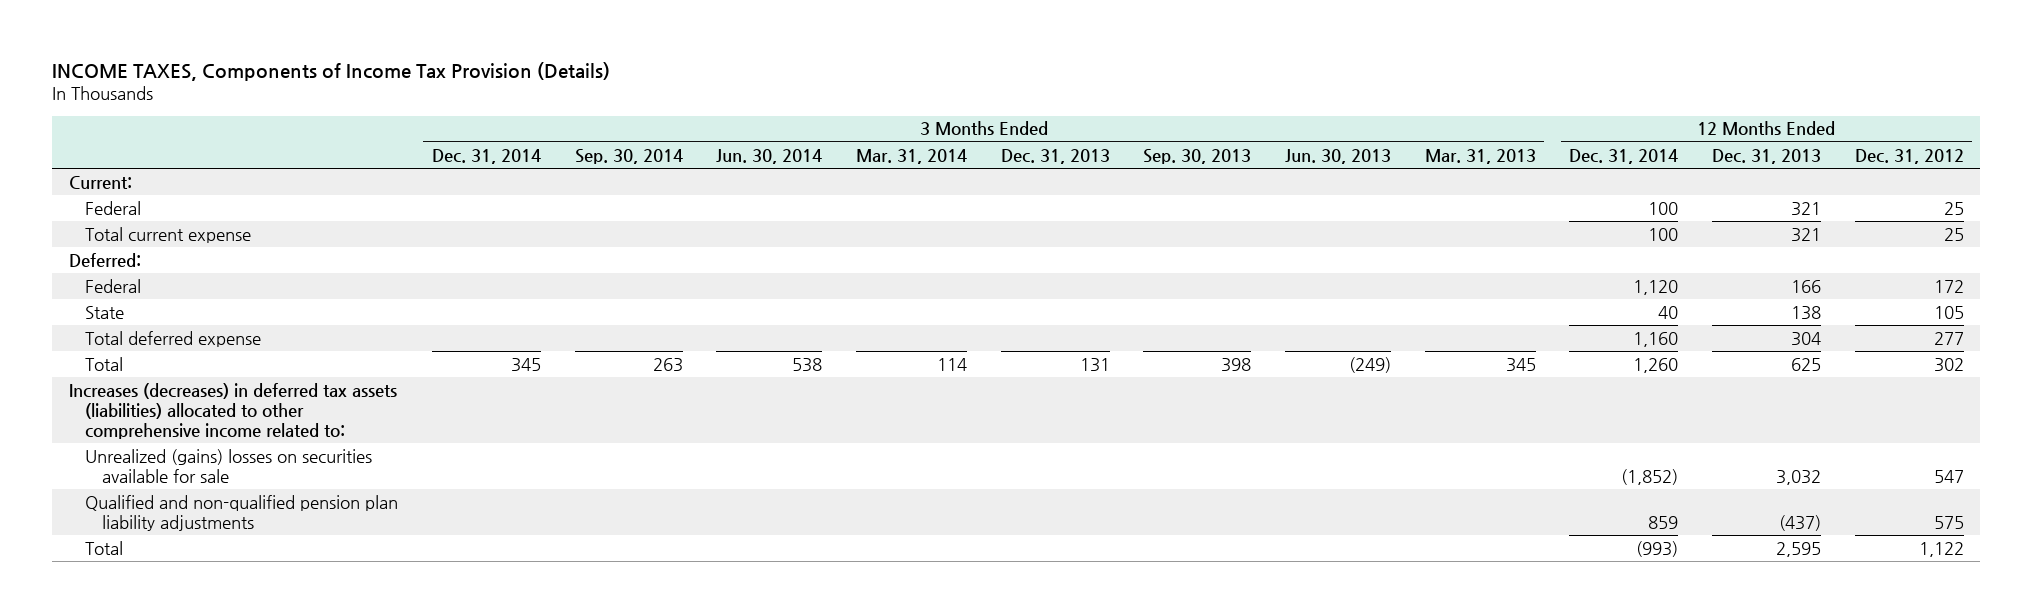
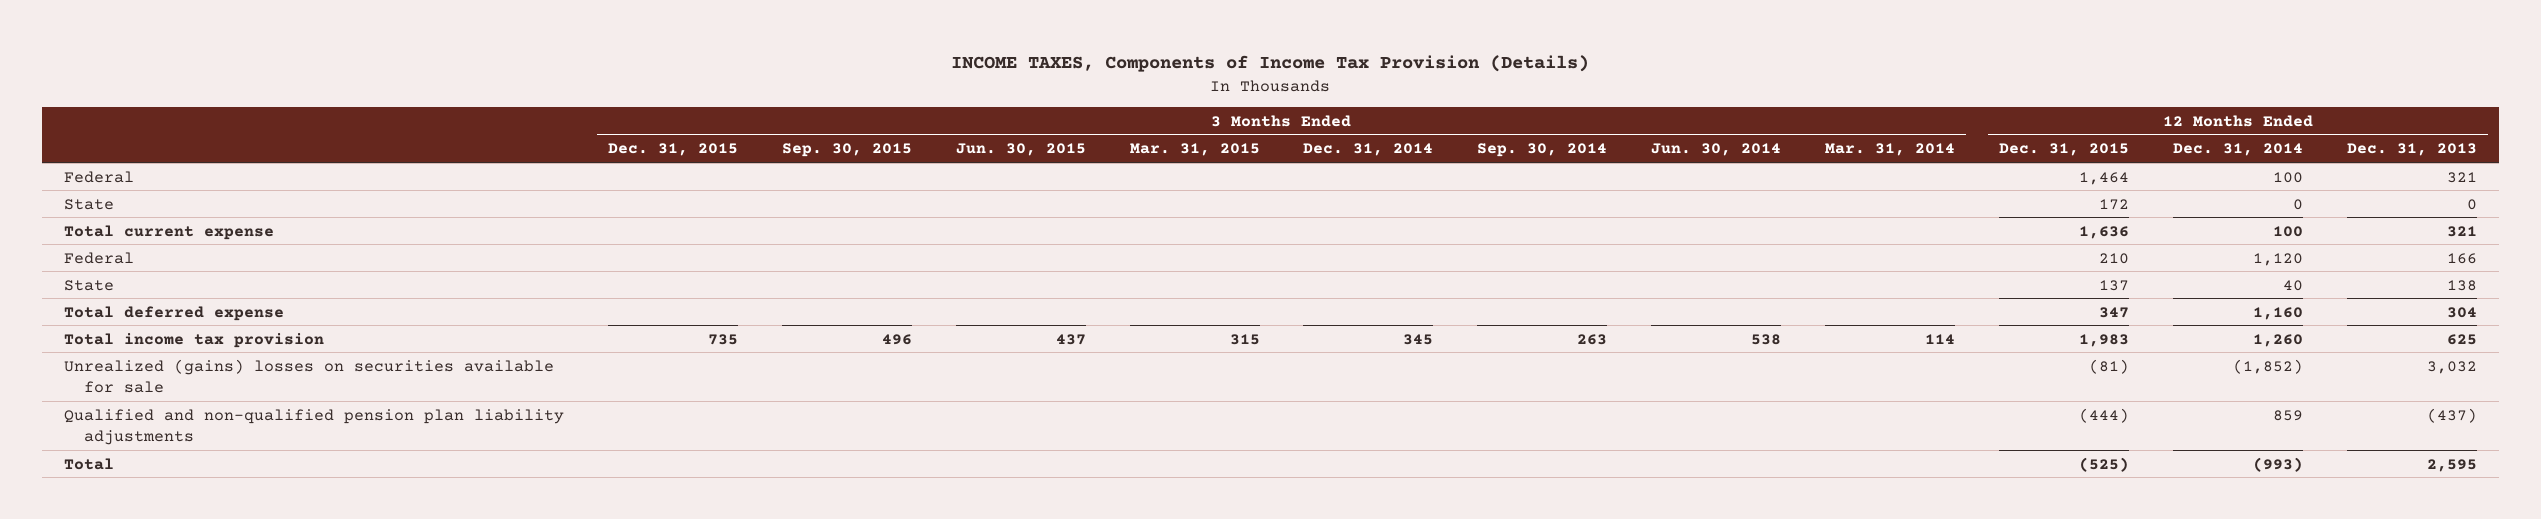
[1000,148,1110,164] Dec. 31, 2013 -> none
[1143,148,1252,164] Sep. 30, 2013 -> none
[1284,148,1391,164] Jun. 30, 2013 -> none
[1424,148,1536,164] Mar. 31, 2013 -> none
[1854,148,1964,164] Dec. 31, 2012 -> none
none -> [607,143,738,157] Dec. 31, 2015
none -> [781,143,912,158] Sep. 30, 2015
none -> [955,143,1086,157] Jun. 30, 2015
none -> [1129,143,1260,157] Mar. 31, 2015
none -> [1998,143,2129,157] Dec. 31, 2015
[68,175,132,189] Current: -> none
none -> [63,198,114,210] State
[68,252,141,267] Deferred: -> none
[68,382,397,439] Increases (decreases) in deferred tax assets (liabilities) allocated to other comprehensive income related to: -> none
[85,356,124,371] Total -> [63,332,324,348] Total income tax provision

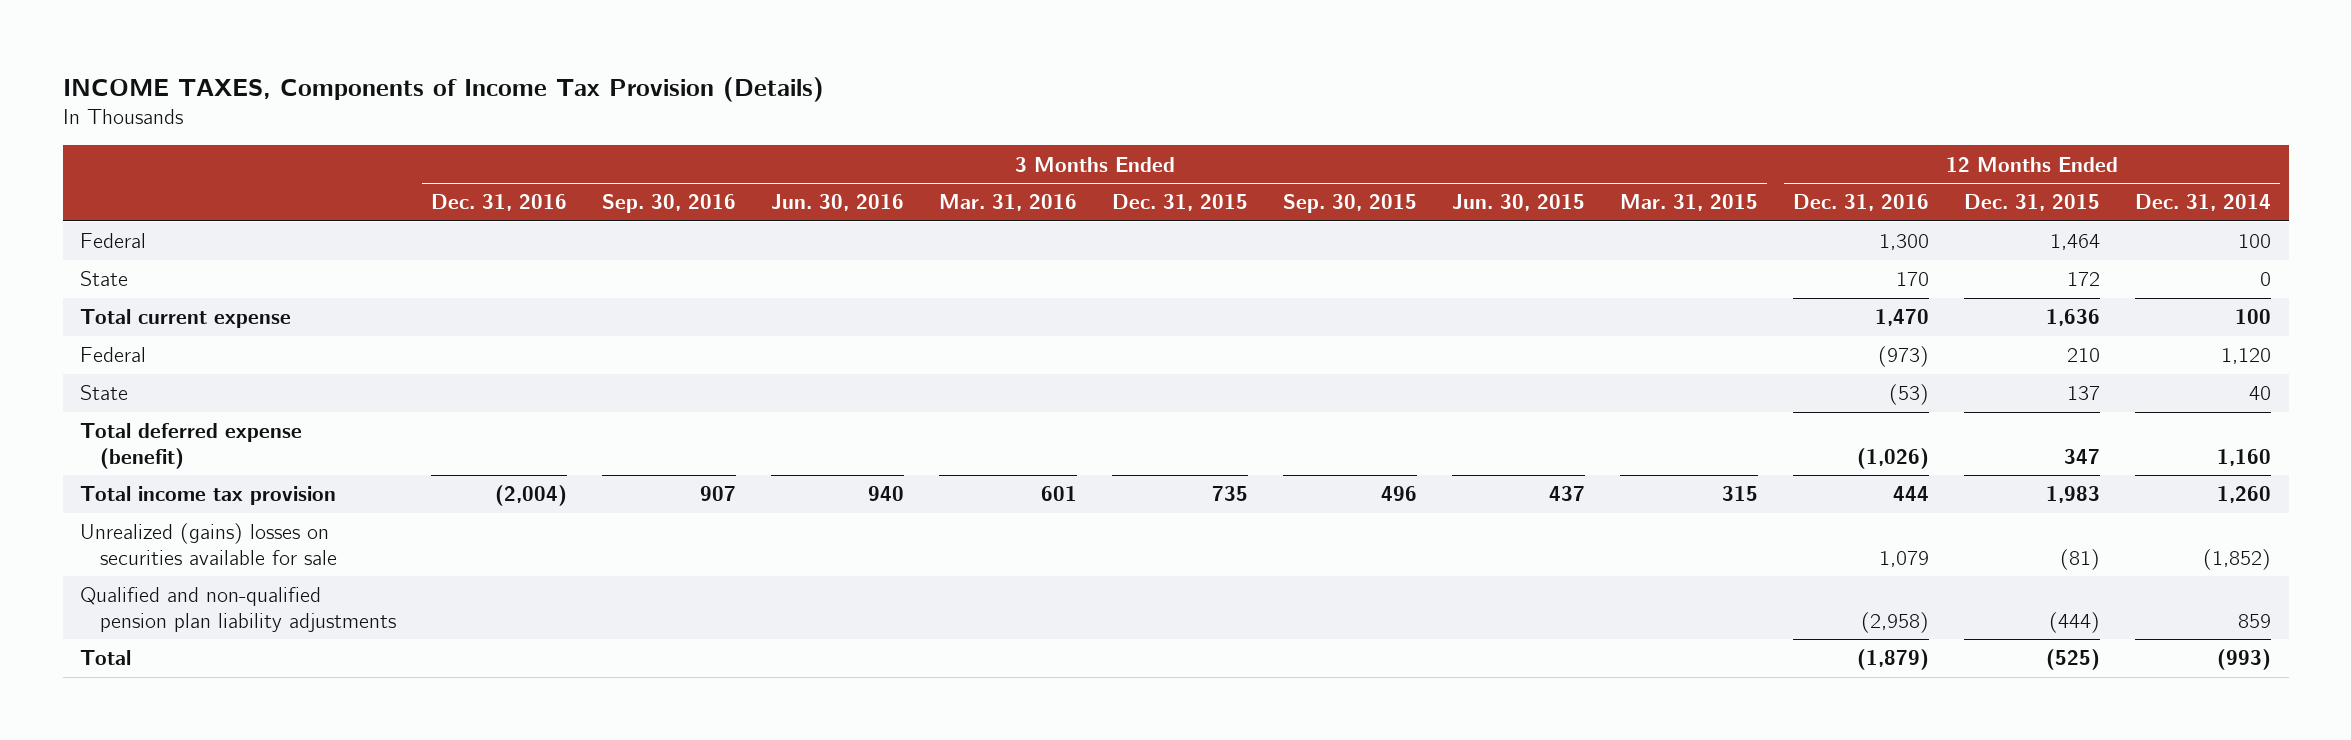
[1303,143,1434,157] Dec. 31, 2014 -> none
[1477,143,1608,158] Sep. 30, 2014 -> none
[1651,143,1782,157] Jun. 30, 2014 -> none
[1825,143,1956,157] Mar. 31, 2014 -> none
[2346,143,2477,157] Dec. 31, 2013 -> none
none -> [431,194,568,212] Dec. 31, 2016
none -> [602,194,737,214] Sep. 30, 2016
none -> [771,194,905,212] Jun. 30, 2016
none -> [939,194,1078,212] Mar. 31, 2016
none -> [1793,194,1930,212] Dec. 31, 2016
[63,305,284,321] Total deferred expense -> [80,423,303,469] Total deferred expense (benefit)

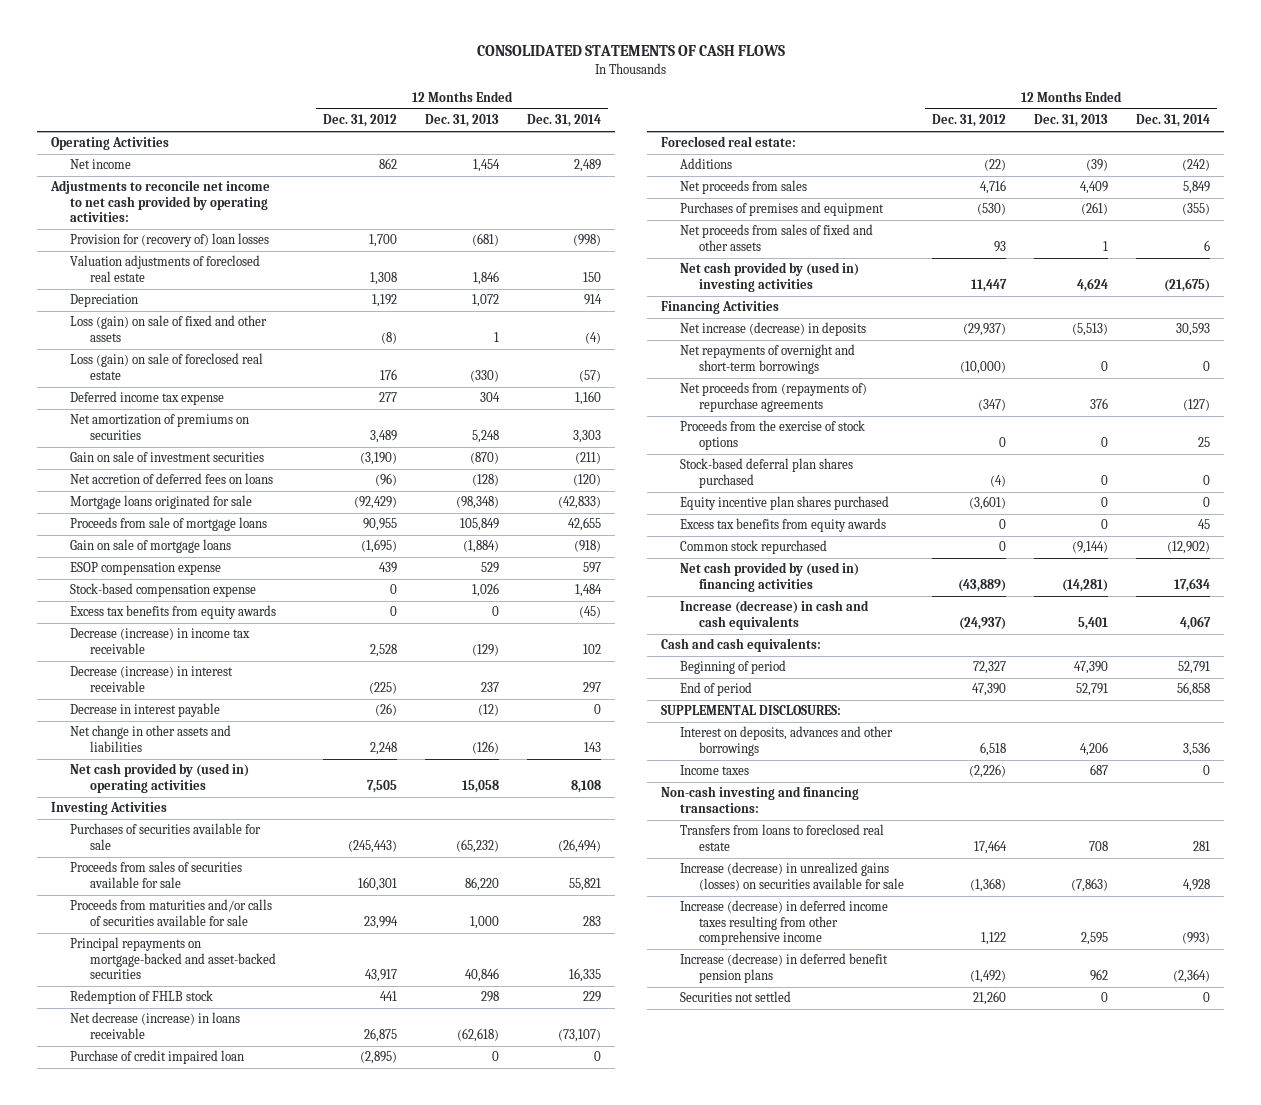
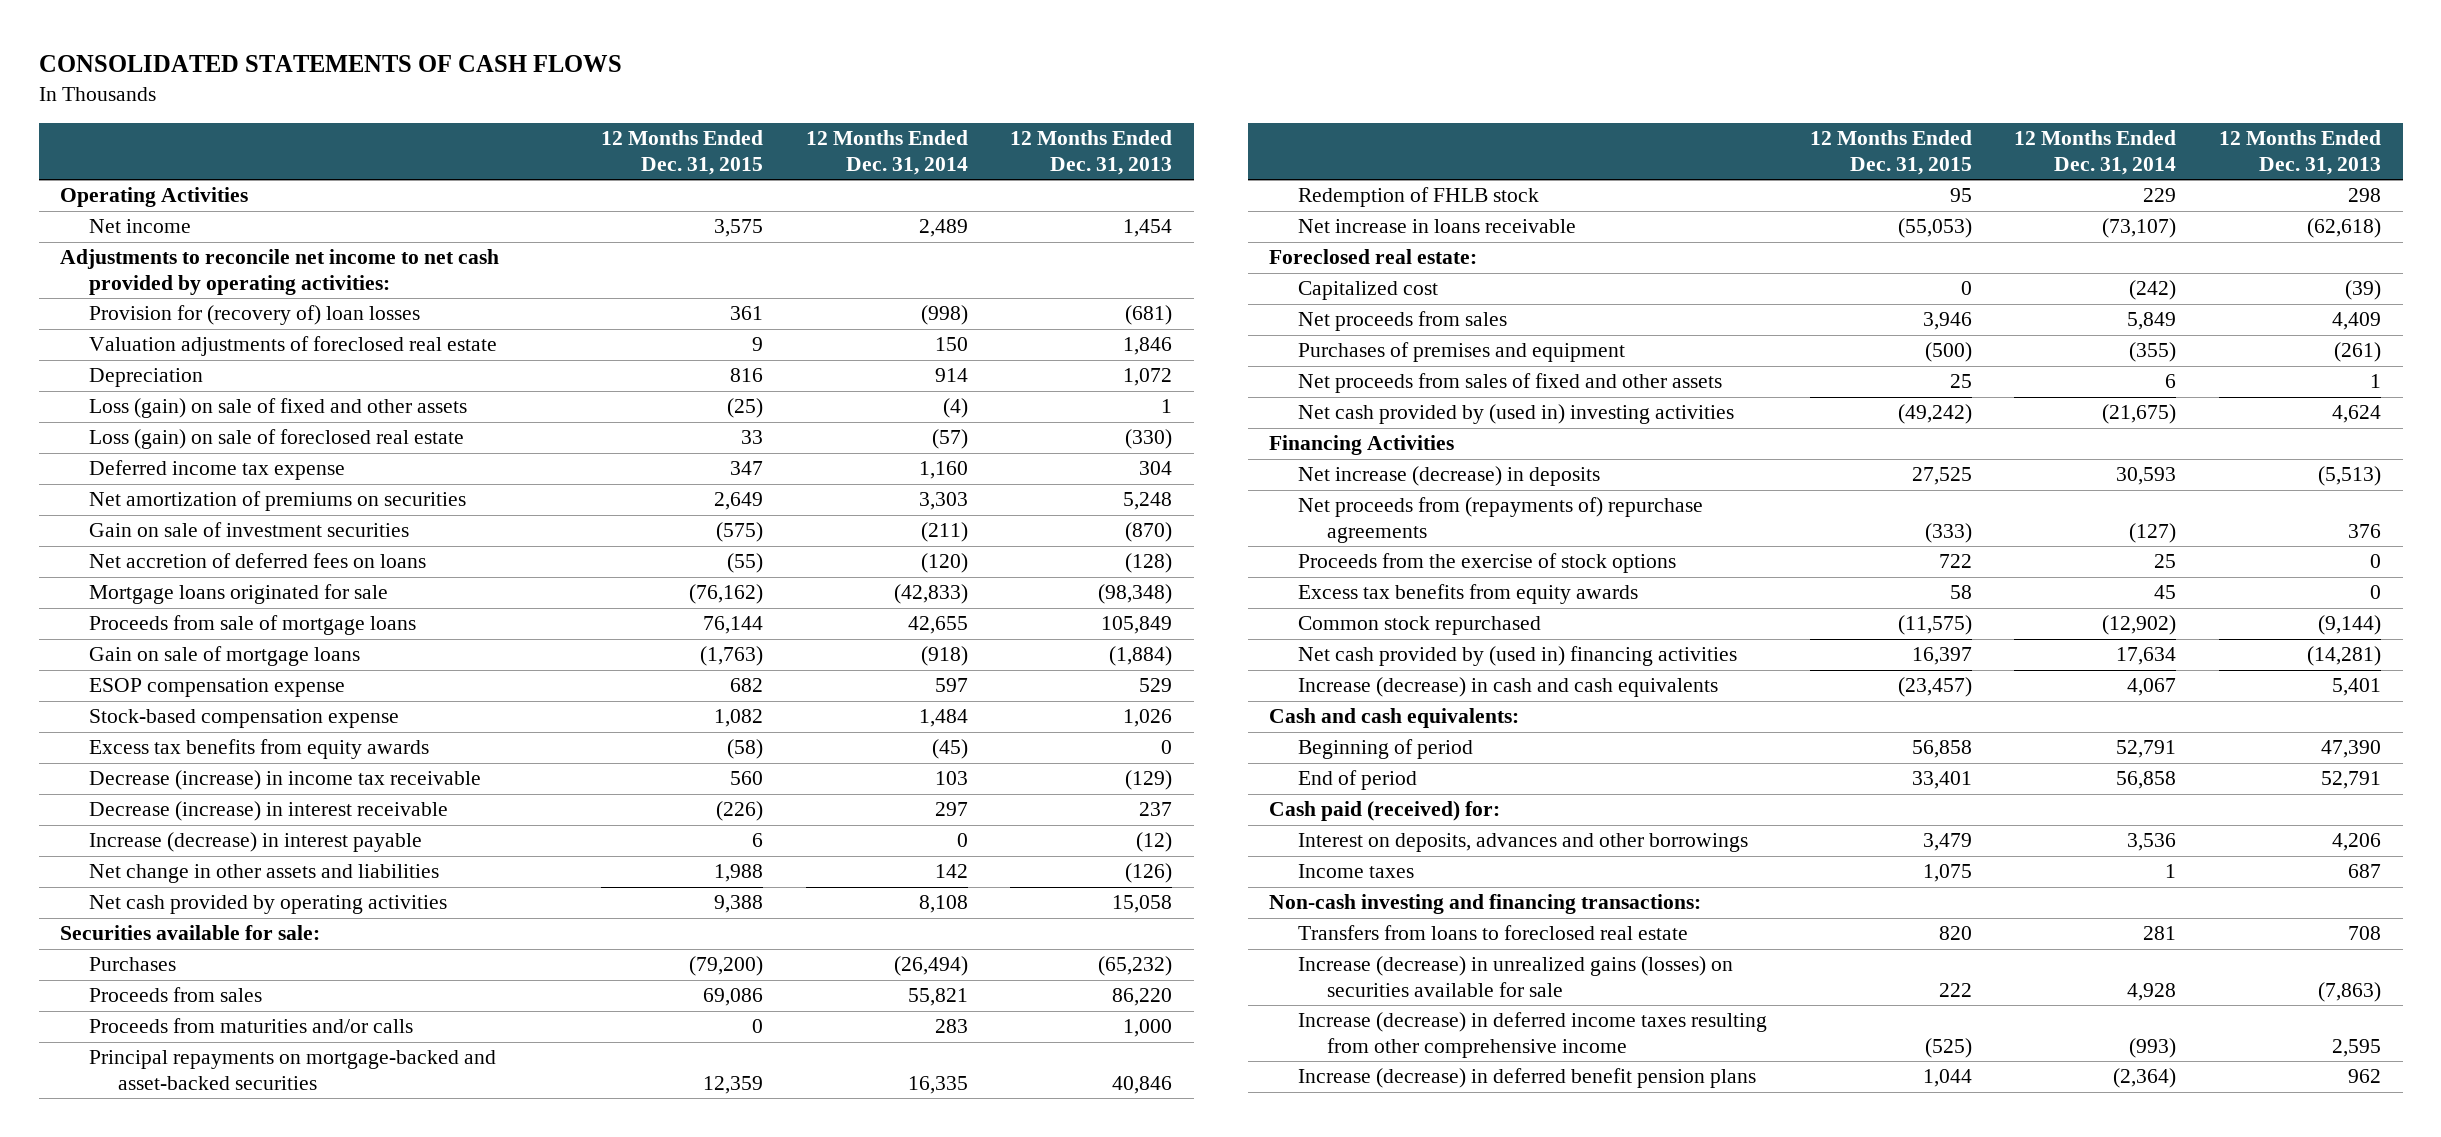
[322,114,397,128] Dec. 31, 2012 -> none
none -> [601,130,764,175] 12 Months Ended Dec. 31, 2015
[582,643,601,654] 102 -> [934,771,968,786] 103
[50,802,167,816] Investing Activities -> none
[70,703,221,718] Decrease in interest payable -> [89,832,423,853] Increase (decrease) in interest payable
[583,741,601,752] 143 -> [934,864,968,879] 142
[70,763,250,793] Net cash provided by (used in) operating activities -> [89,895,448,915] Net cash provided by operating activities
none -> [60,925,321,941] Securities available for sale:
[70,823,262,850] Purchases of securities available for sale -> [89,957,177,972] Purchases
[70,861,243,888] Proceeds from sales of securities available for sale -> [89,987,263,1003] Proceeds from sales
[70,899,273,926] Proceeds from maturities and/or calls of securities available for sale -> [89,1018,414,1034] Proceeds from maturities and/or calls
[70,1050,245,1065] Purchase of credit impaired loan -> none
[70,1012,241,1039] Net decrease (increase) in loans receivable -> [1298,219,1577,234] Net increase in loans receivable
[679,158,732,170] Additions -> [1298,281,1439,301] Capitalized cost
[679,344,855,374] Net repayments of overnight and short-term borrowings -> none
[679,458,853,488] Stock-based deferral plan shares purchased -> none
[679,496,889,511] Equity incentive plan shares purchased -> none
[660,705,841,716] SUPPLEMENTAL DISCLOSURES: -> none
none -> [1268,801,1500,822] Cash paid (received) for:
[1203,765,1211,776] 0 -> [2165,864,2177,879] 1
[679,991,791,1003] Securities not settled -> none

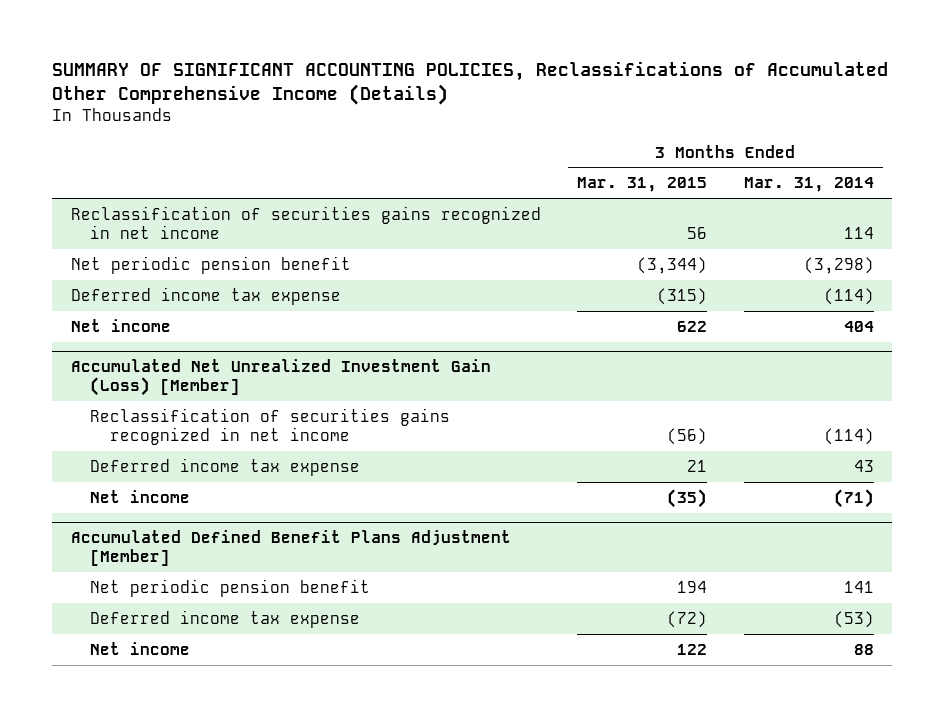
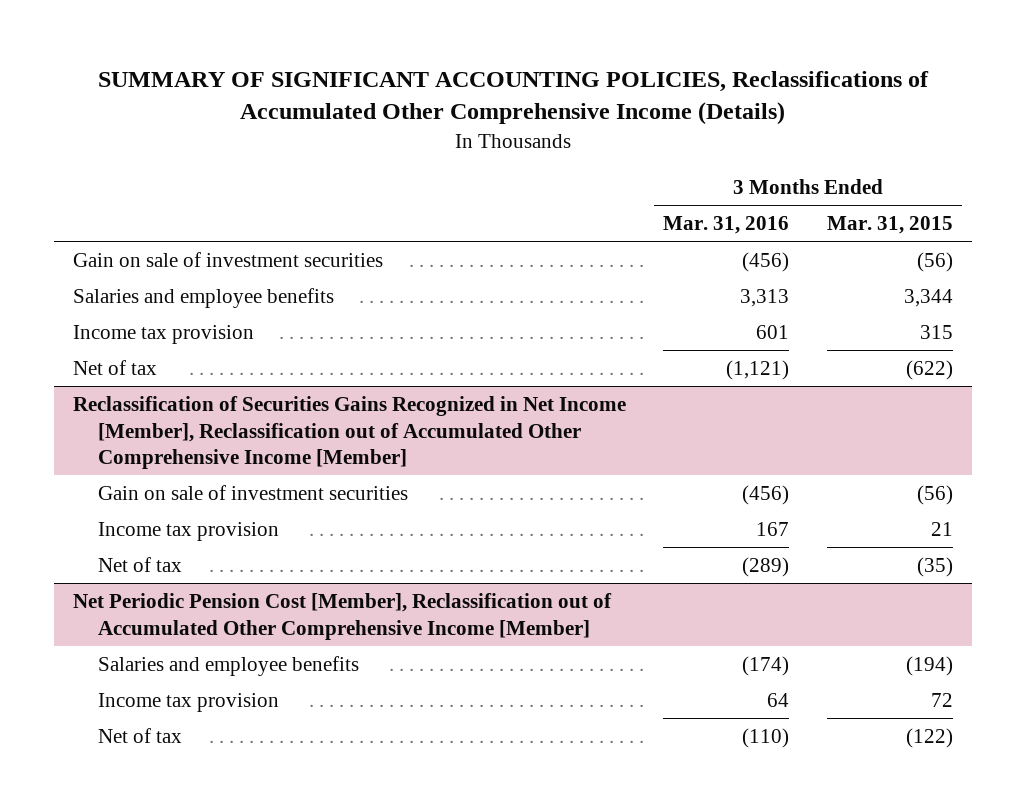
[743,177,874,193] Mar. 31, 2014 -> none
none -> [663,215,790,234] Mar. 31, 2016
[70,255,351,274] Net periodic pension benefit -> none
[70,359,491,397] Accumulated Net Unrealized Investment Gain (Loss) [Member] -> none
[70,530,511,567] Accumulated Defined Benefit Plans Adjustment [Member] -> none
[90,578,371,597] Net periodic pension benefit -> none
[70,205,541,239] Reclassification of securities gains recognized in net income -> [72,251,383,267] Gain on sale of investment securities
[687,226,708,239] 56 -> [916,251,953,272] (56)
none -> [72,287,334,308] Salaries and employee benefits
[70,286,341,305] Deferred income tax expense -> [72,324,254,344] Income tax provision
[657,287,708,305] (315) -> [919,324,953,339] 315
[70,318,171,332] Net income -> [72,359,157,375] Net of tax
[677,320,708,332] 622 -> [905,359,953,380] (622)
none -> [72,395,626,470] Reclassification of Securities Gains Recognized in Net Income [Member], Reclassification out of Accumulated Other Comprehensive Income [Member]
[90,407,451,445] Reclassification of securities gains recognized in net income -> [97,484,408,500] Gain on sale of investment securities
[90,457,361,476] Deferred income tax expense -> [97,521,279,541] Income tax provision
[90,489,191,503] Net income -> [97,556,182,572] Net of tax
none -> [72,592,612,640] Net Periodic Pension Cost [Member], Reclassification out of Accumulated Other Comprehensive Income [Member]
none -> [97,655,359,676] Salaries and employee benefits
[90,609,361,628] Deferred income tax expense -> [97,692,279,712] Income tax provision
[667,610,708,628] (72) -> [930,692,953,707] 72
[90,641,191,655] Net income -> [97,727,182,743] Net of tax
[677,643,708,655] 122 -> [905,727,953,748] (122)

